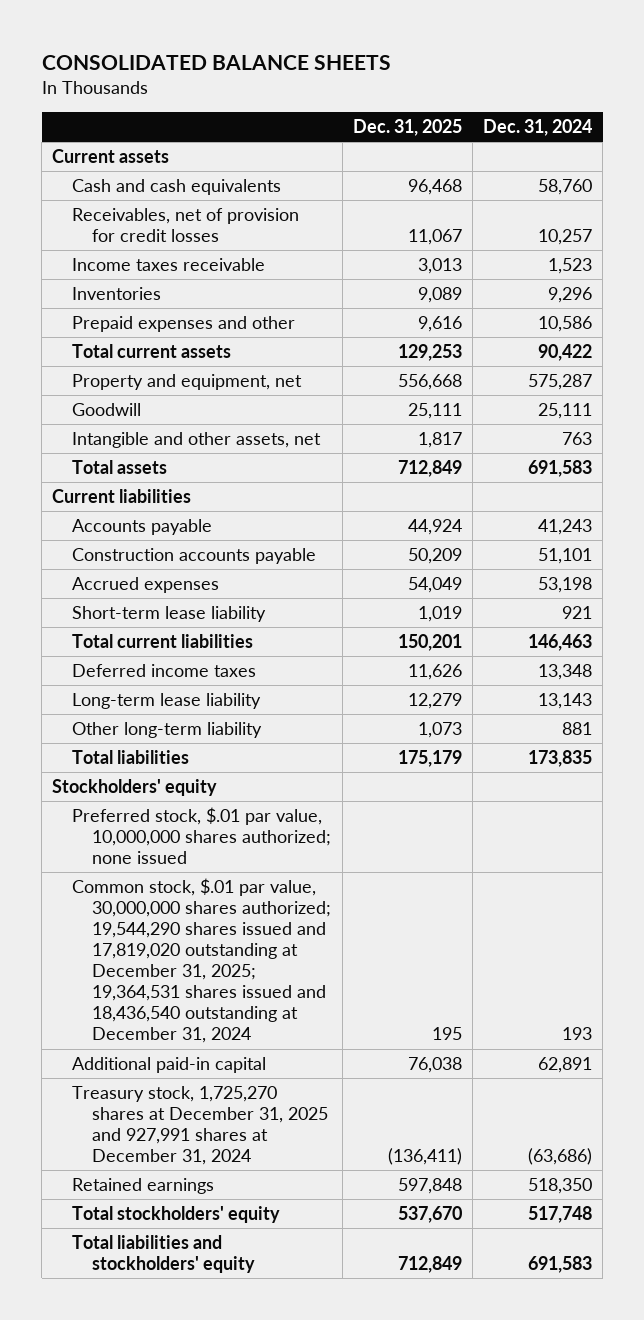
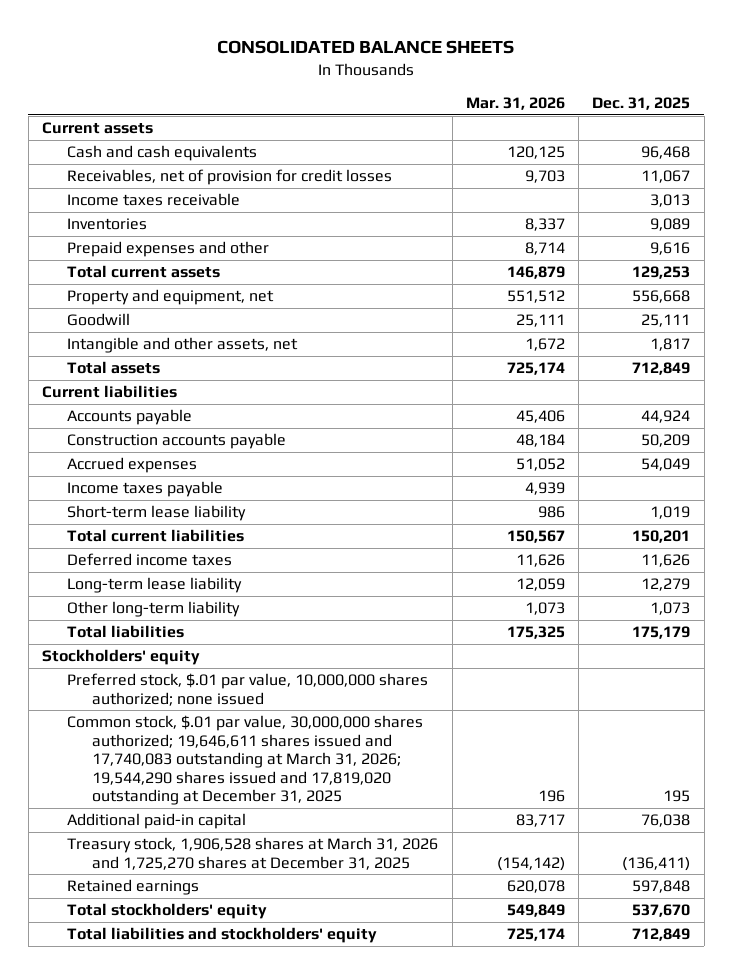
[483,118,593,136] Dec. 31, 2024 -> none
none -> [465,96,565,110] Mar. 31, 2026
none -> [67,481,224,498] Income taxes payable
[72,878,332,1044] Common stock, $.01 par value, 30,000,000 shares authorized; 19,544,290 shares issued and 17,819,020 outstanding at December 31, 2025; 19,364,531 shares issued and 18,436,540 outstanding at December 31, 2024 -> [67,715,424,806] Common stock, $.01 par value, 30,000,000 shares authorized; 19,646,611 shares issued and 17,740,083 outstanding at March 31, 2026; 19,544,290 shares issued and 17,819,020 outstanding at December 31, 2025
[72,1086,329,1166] Treasury stock, 1,725,270 shares at December 31, 2025 and 927,991 shares at December 31, 2024 -> [67,837,439,870] Treasury stock, 1,906,528 shares at March 31, 2026 and 1,725,270 shares at December 31, 2025

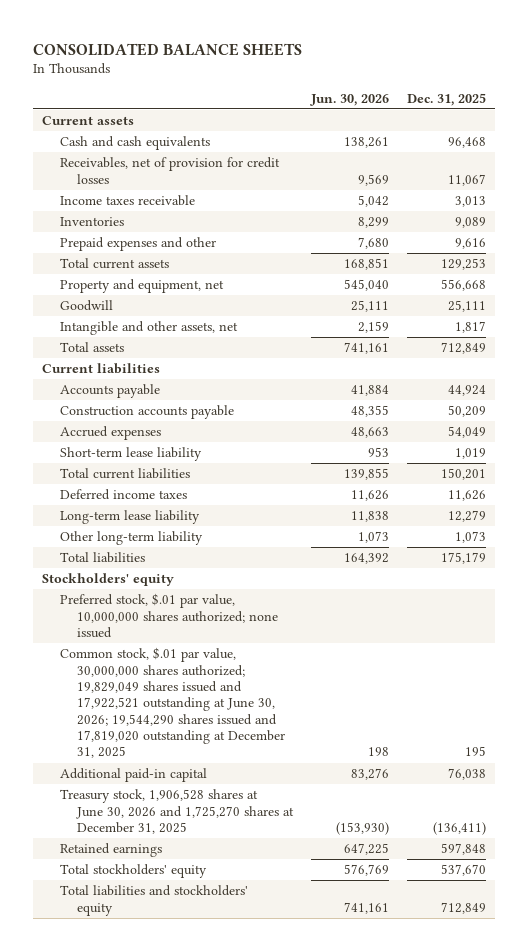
[465,96,565,110] Mar. 31, 2026 -> none
none -> [310,93,390,106] Jun. 30, 2026
[67,481,224,498] Income taxes payable -> none
[67,715,424,806] Common stock, $.01 par value, 30,000,000 shares authorized; 19,646,611 shares issued and 17,740,083 outstanding at March 31, 2026; 19,544,290 shares issued and 17,819,020 outstanding at December 31, 2025 -> [59,647,286,759] Common stock, $.01 par value, 30,000,000 shares authorized; 19,829,049 shares issued and 17,922,521 outstanding at June 30, 2026; 19,544,290 shares issued and 17,819,020 outstanding at December 31, 2025
[67,837,439,870] Treasury stock, 1,906,528 shares at March 31, 2026 and 1,725,270 shares at December 31, 2025 -> [59,789,295,834] Treasury stock, 1,906,528 shares at June 30, 2026 and 1,725,270 shares at December 31, 2025

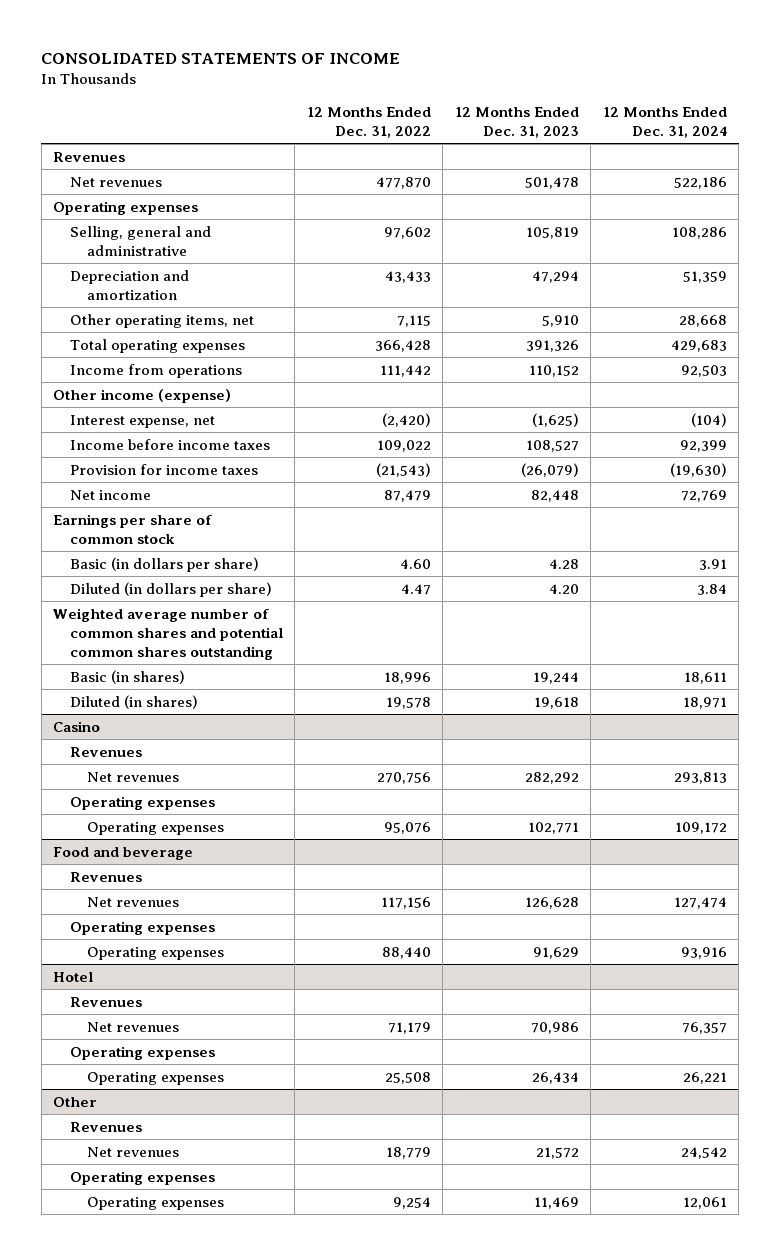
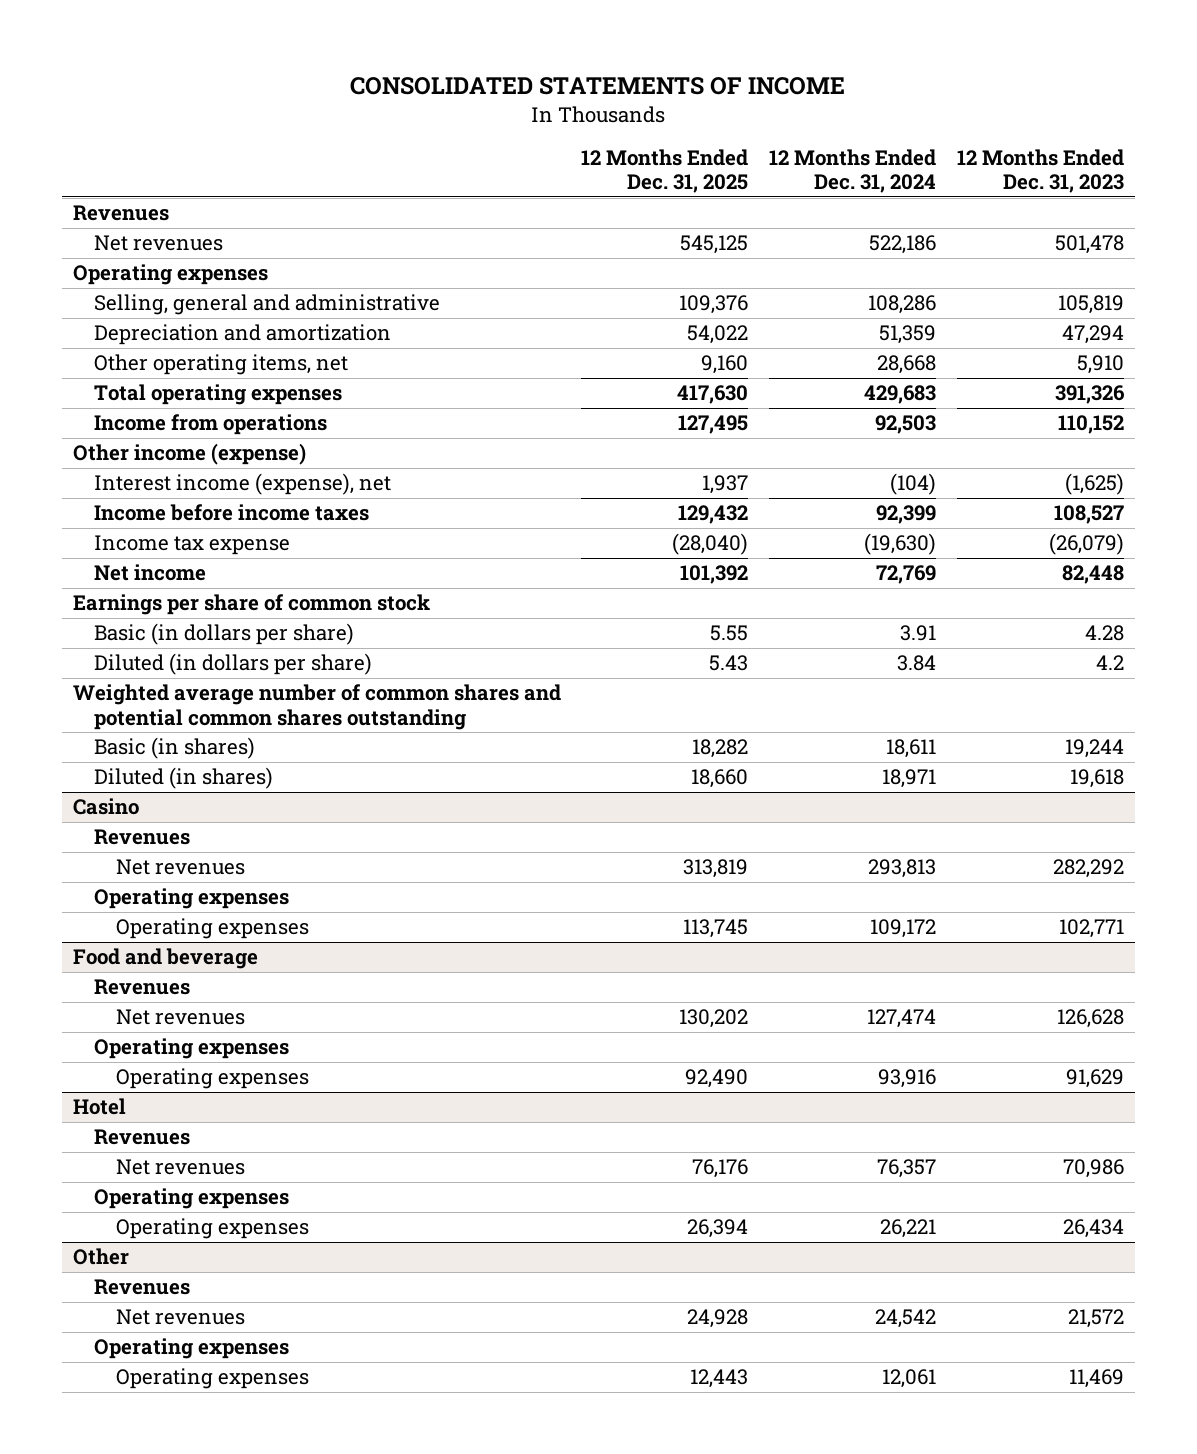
[306,106,431,138] 12 Months Ended Dec. 31, 2022 -> none
none -> [581,148,749,193] 12 Months Ended Dec. 31, 2025
[70,414,216,428] Interest expense, net -> [94,473,392,496] Interest income (expense), net
[70,463,259,475] Provision for income taxes -> [94,535,291,556] Income tax expense
[548,583,579,594] 4.20 -> [1096,655,1125,671] 4.2

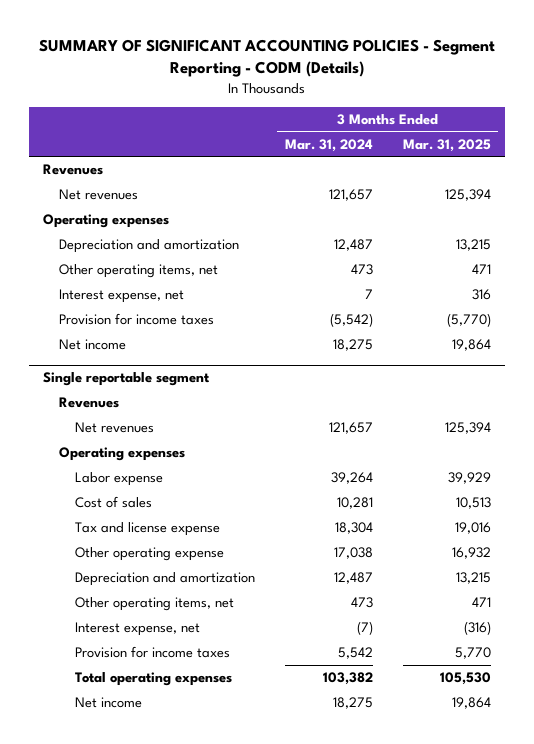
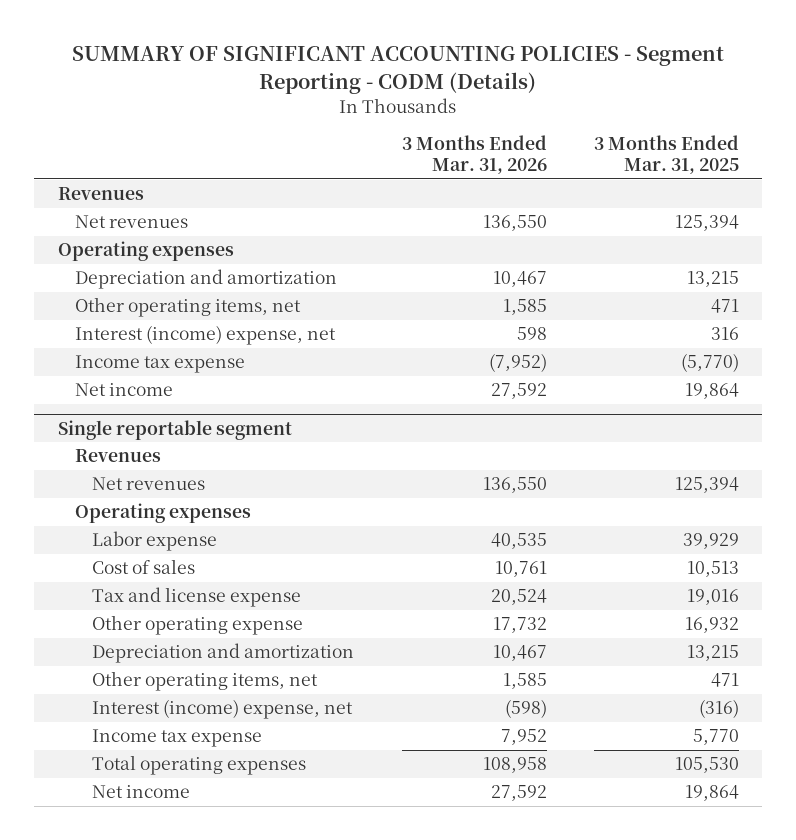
[284,138,373,152] Mar. 31, 2024 -> none
none -> [401,135,547,175] 3 Months Ended Mar. 31, 2026
[59,289,185,304] Interest expense, net -> [75,325,337,346] Interest (income) expense, net
[59,313,215,326] Provision for income taxes -> [75,355,246,374] Income tax expense
[74,622,200,637] Interest expense, net -> [92,699,354,720] Interest (income) expense, net
[74,646,230,659] Provision for income taxes -> [92,729,263,748] Income tax expense

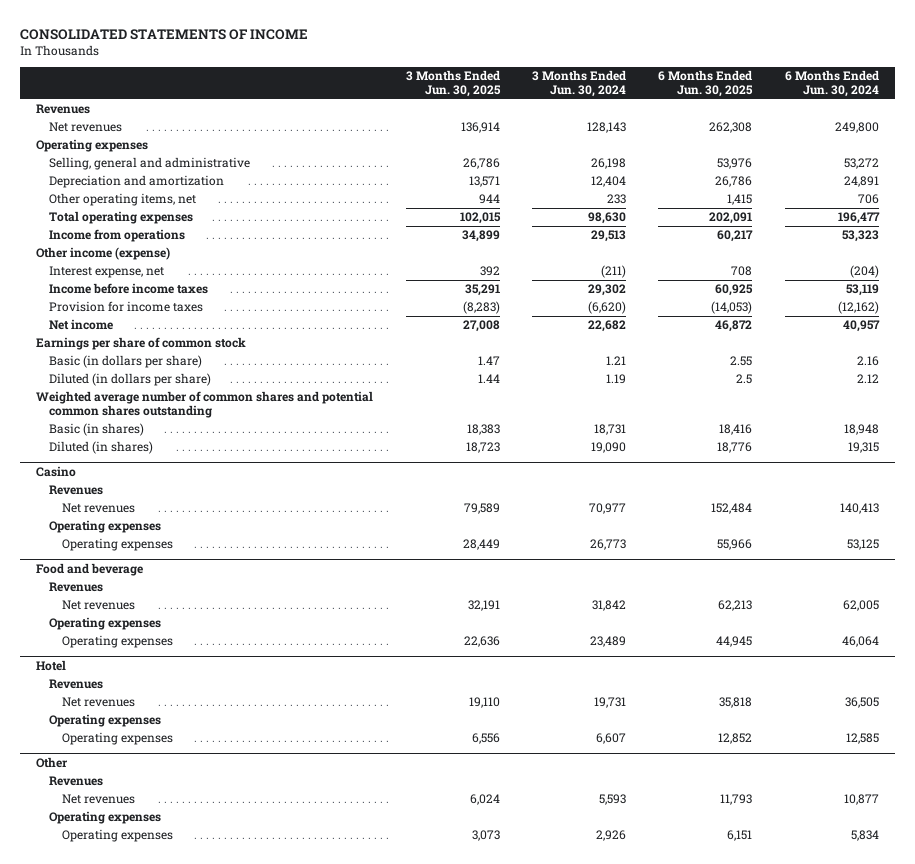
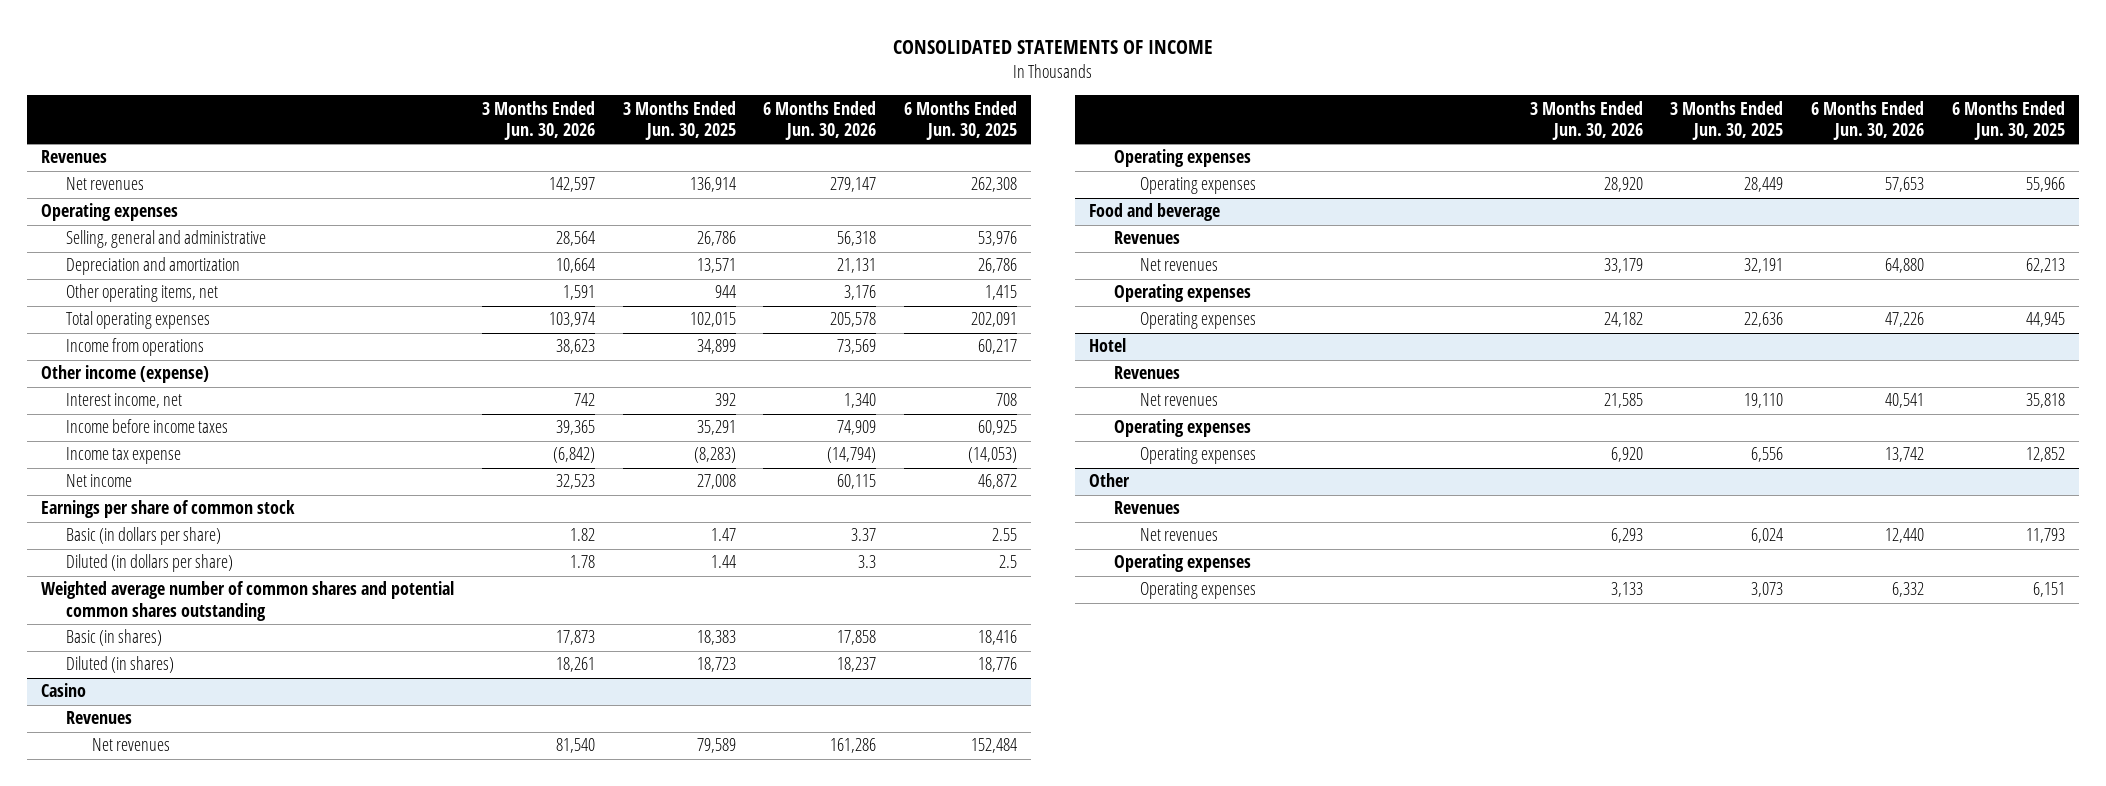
[532,70,627,98] 3 Months Ended Jun. 30, 2024 -> none
[784,70,879,98] 6 Months Ended Jun. 30, 2024 -> none
none -> [481,100,595,141] 3 Months Ended Jun. 30, 2026
none -> [763,100,877,141] 6 Months Ended Jun. 30, 2026
[49,266,165,279] Interest expense, net -> [66,393,183,409] Interest income, net
[49,301,204,313] Provision for income taxes -> [66,447,182,465] Income tax expense

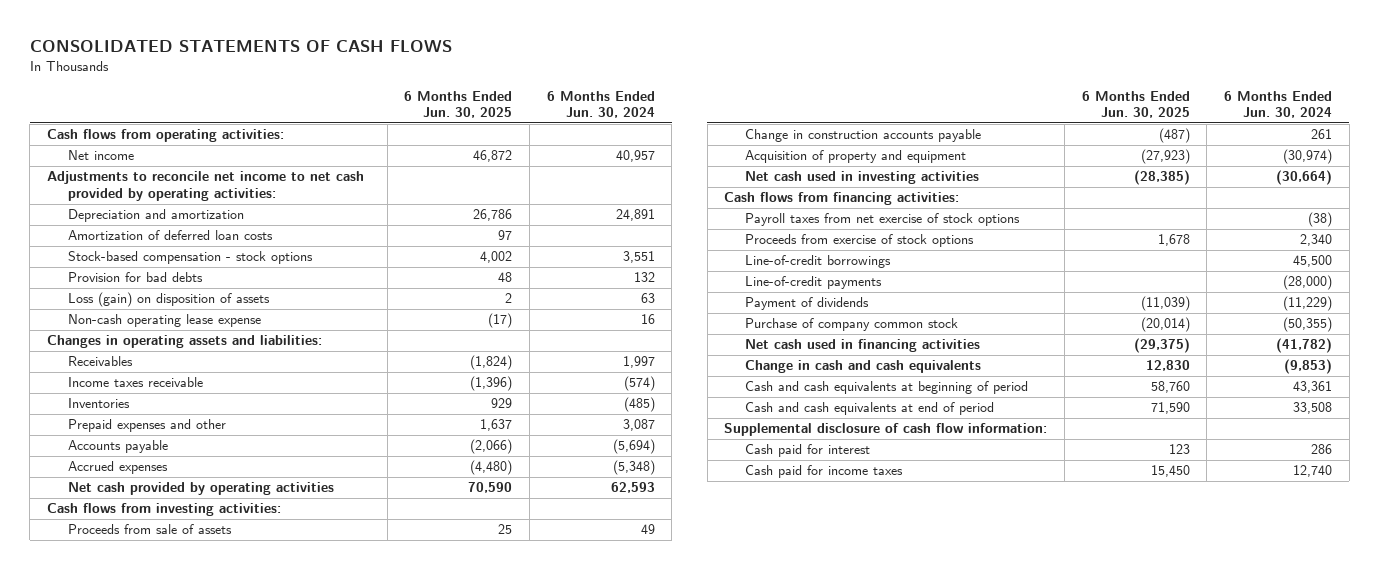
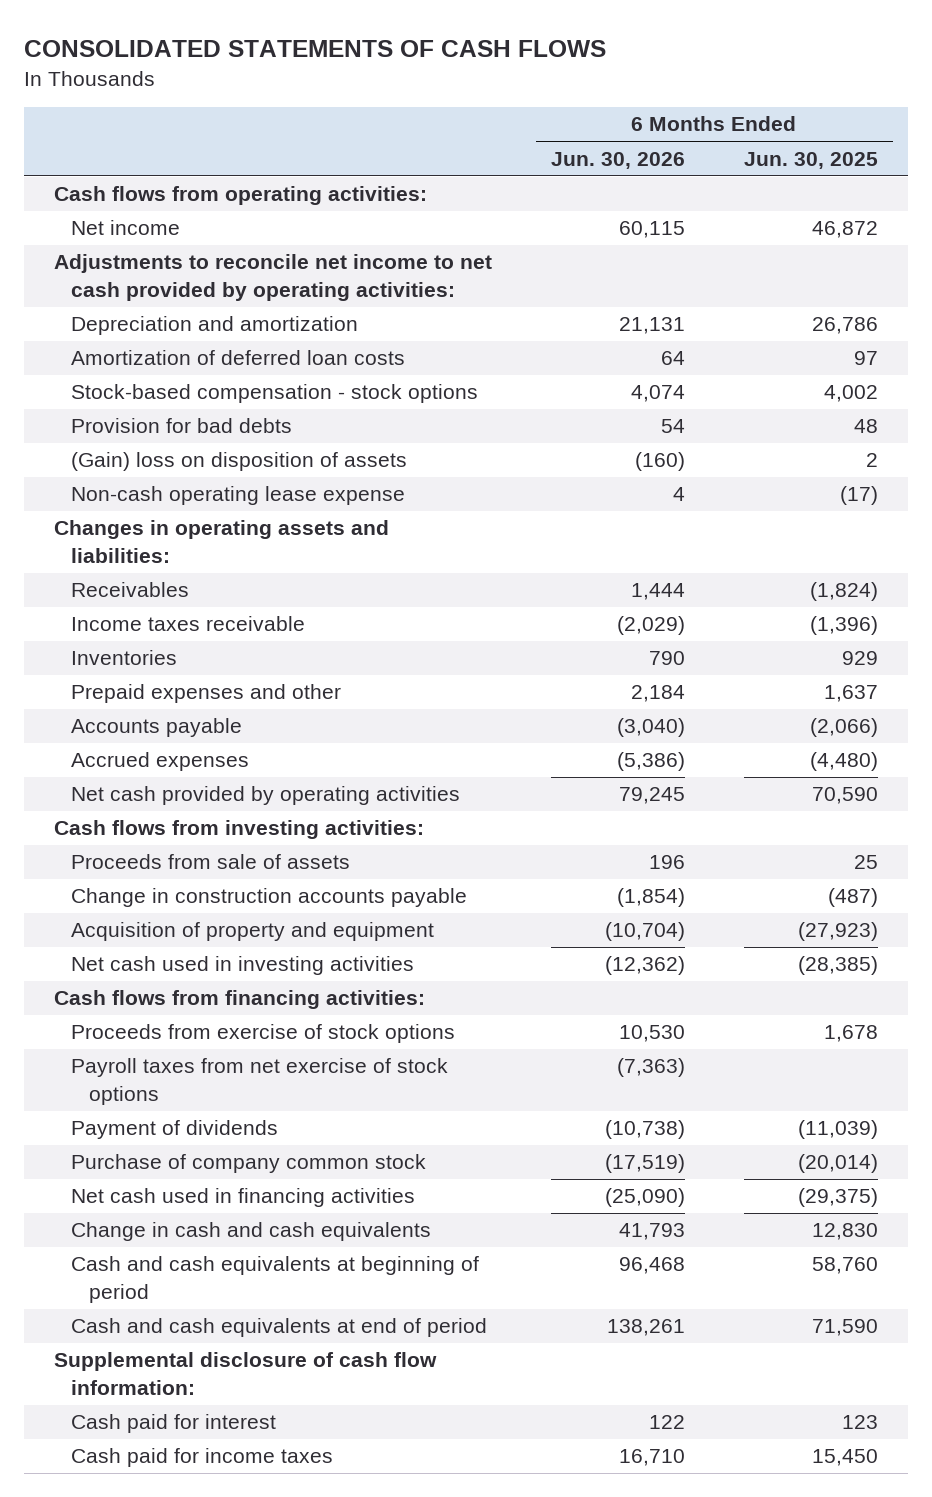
[546,90,655,119] 6 Months Ended Jun. 30, 2024 -> none
none -> [550,151,685,169] Jun. 30, 2026
[67,292,270,308] Loss (gain) on disposition of assets -> [71,452,408,472] (Gain) loss on disposition of assets
[744,255,891,269] Line-of-credit borrowings -> none
[744,276,882,290] Line-of-credit payments -> none
[744,213,1020,227] Payroll taxes from net exercise of stock options -> [71,1058,449,1105] Payroll taxes from net exercise of stock options

